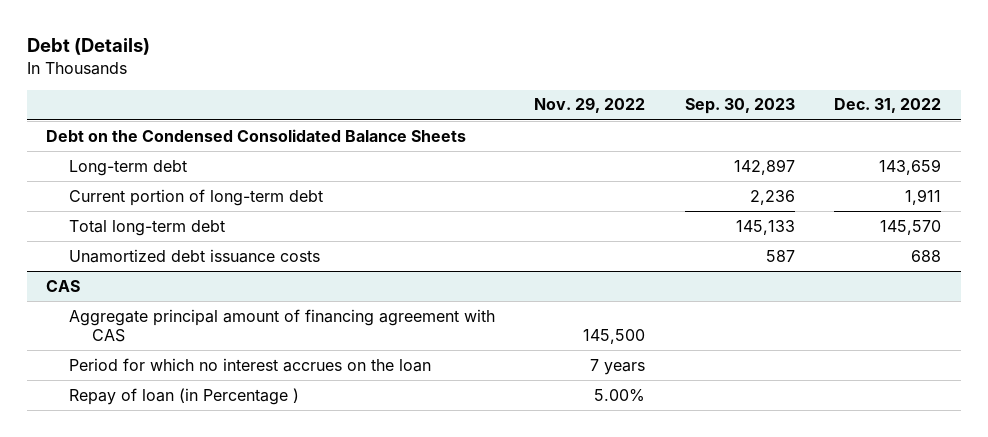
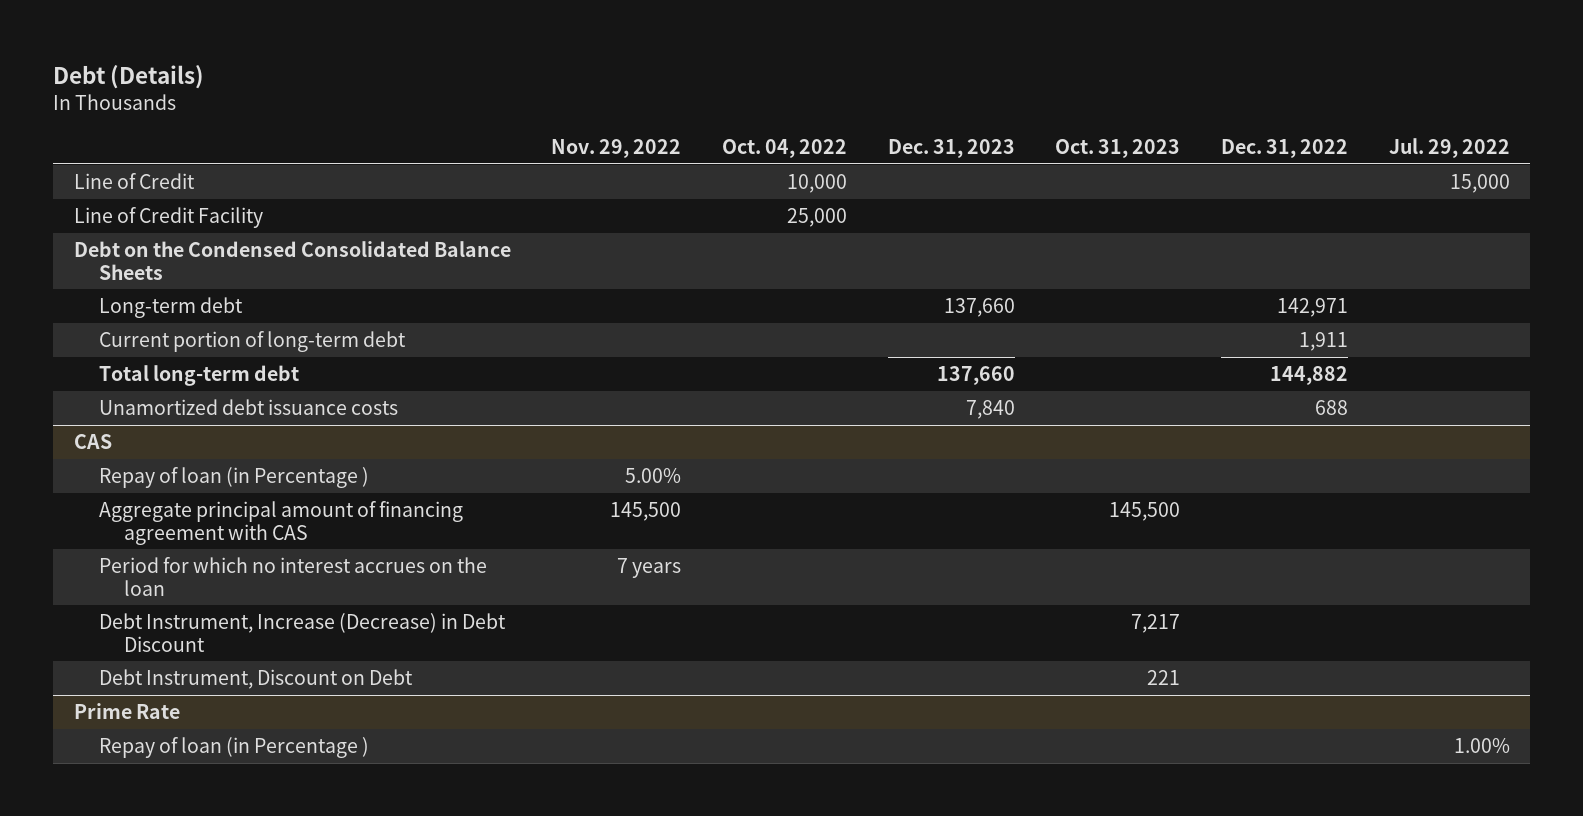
[684,98,795,115] Sep. 30, 2023 -> none
none -> [721,139,847,159] Oct. 04, 2022
none -> [887,139,1015,159] Dec. 31, 2023
none -> [1055,139,1181,159] Oct. 31, 2023
none -> [1388,138,1510,159] Jul. 29, 2022
none -> [73,173,195,190] Line of Credit
none -> [73,207,263,229] Line of Credit Facility
[879,158,942,175] 143,659 -> [1276,298,1348,318] 142,971
[880,219,942,235] 145,570 -> [1269,366,1348,386] 144,882
[69,387,300,405] Repay of loan (in Percentage ) -> [98,467,369,489] Repay of loan (in Percentage )
none -> [98,613,506,652] Debt Instrument, Increase (Decrease) in Debt Discount
none -> [98,669,413,690] Debt Instrument, Discount on Debt
none -> [73,703,180,720] Prime Rate
none -> [98,737,369,759] Repay of loan (in Percentage )

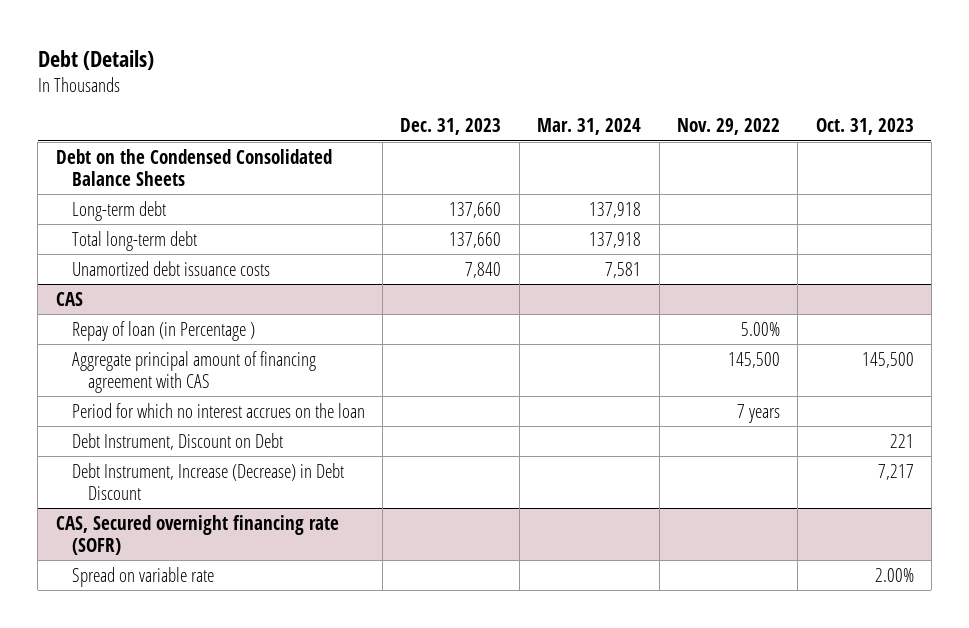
[721,139,847,159] Oct. 04, 2022 -> none
[1220,139,1348,159] Dec. 31, 2022 -> none
[1388,138,1510,159] Jul. 29, 2022 -> none
none -> [537,118,642,136] Mar. 31, 2024
[73,173,195,190] Line of Credit -> none
[73,207,263,229] Line of Credit Facility -> none
[98,331,406,353] Current portion of long-term debt -> none
[73,703,180,720] Prime Rate -> none
[98,737,369,759] Repay of loan (in Percentage ) -> none
[98,613,506,652] Debt Instrument, Increase (Decrease) in Debt Discount -> [71,462,344,500] Debt Instrument, Increase (Decrease) in Debt Discount
none -> [55,514,339,555] CAS, Secured overnight financing rate (SOFR)
none -> [71,566,214,587] Spread on variable rate

